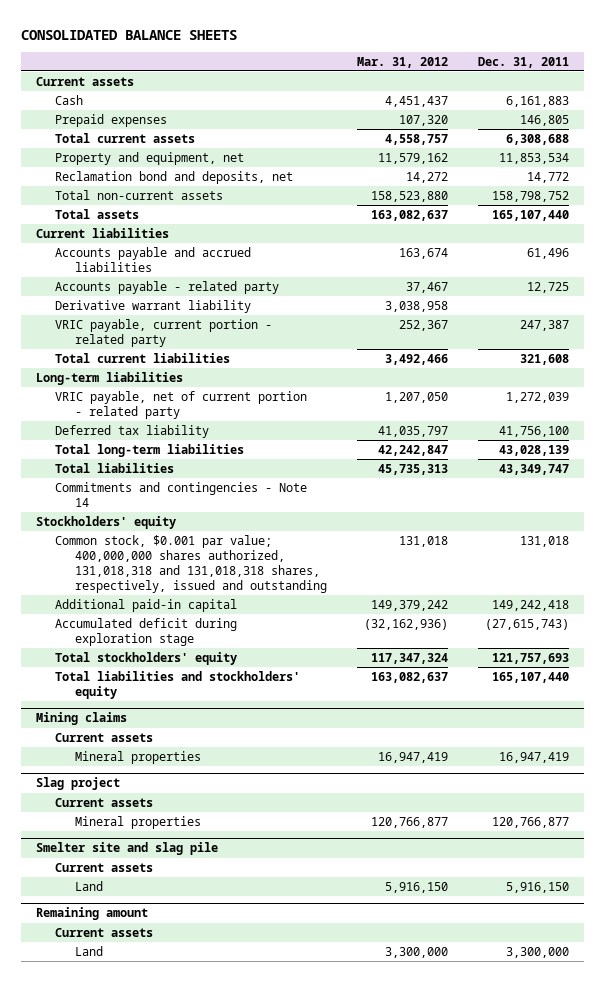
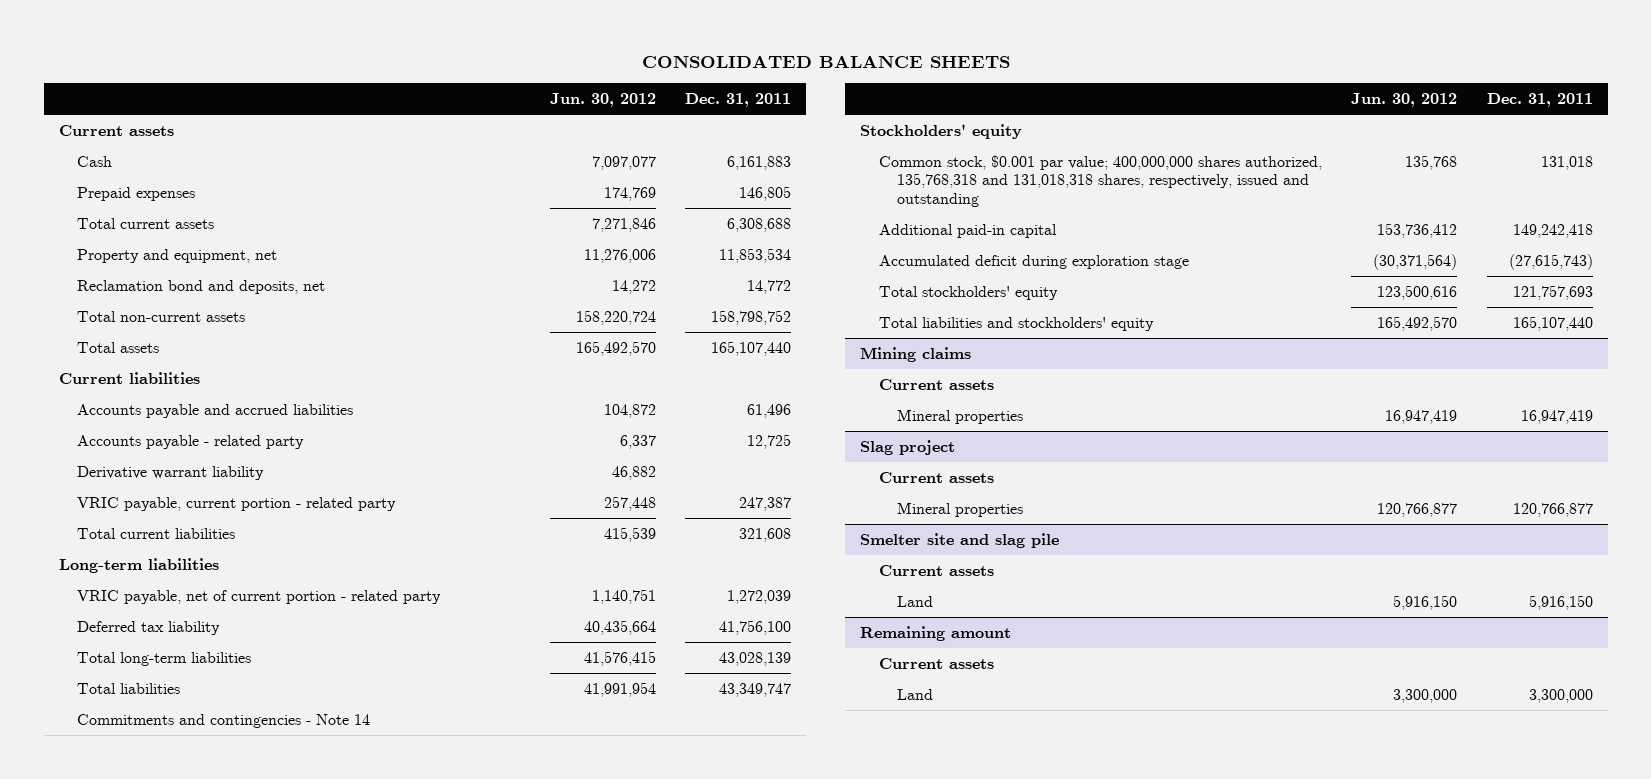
[356,56,448,68] Mar. 31, 2012 -> none
none -> [549,93,656,108] Jun. 30, 2012
[55,534,327,594] Common stock, $0.001 par value; 400,000,000 shares authorized, 131,018,318 and 131,018,318 shares, respectively, issued and outstanding -> [878,154,1322,207] Common stock, $0.001 par value; 400,000,000 shares authorized, 135,768,318 and 131,018,318 shares, respectively, issued and outstanding

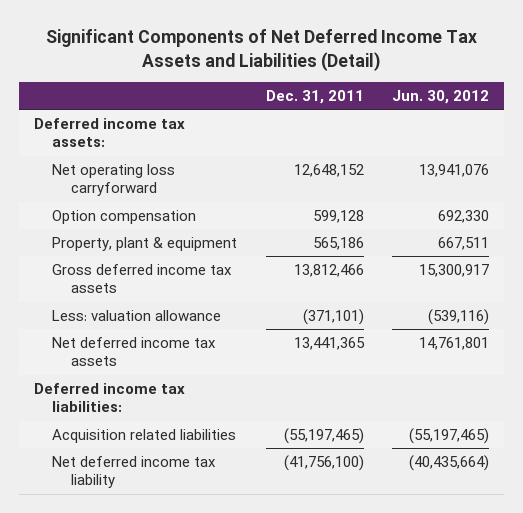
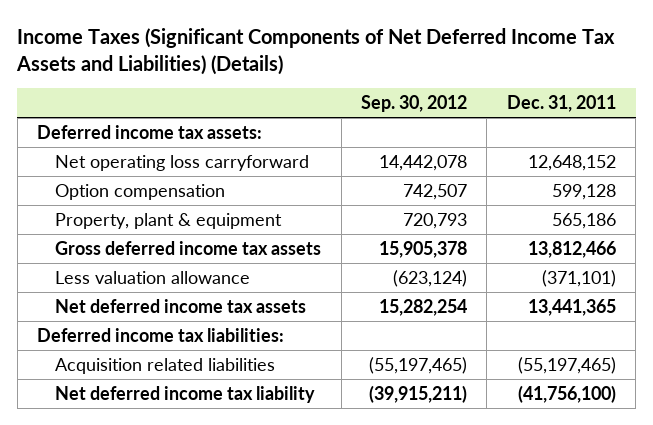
[45,29,477,71] Significant Components of Net Deferred Income Tax Assets and Liabilities (Detail) -> [16,28,616,76] Income Taxes (Significant Components of Net Deferred Income Tax Assets and Liabilities) (Details)
[392,89,490,104] Jun. 30, 2012 -> none
none -> [361,94,468,112] Sep. 30, 2012
[52,310,222,322] Less: valuation allowance -> [55,270,251,284] Less valuation allowance

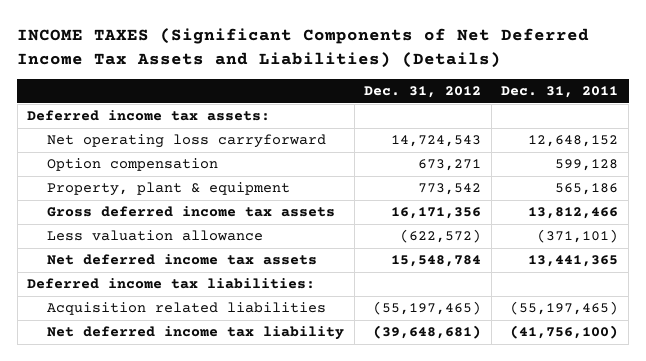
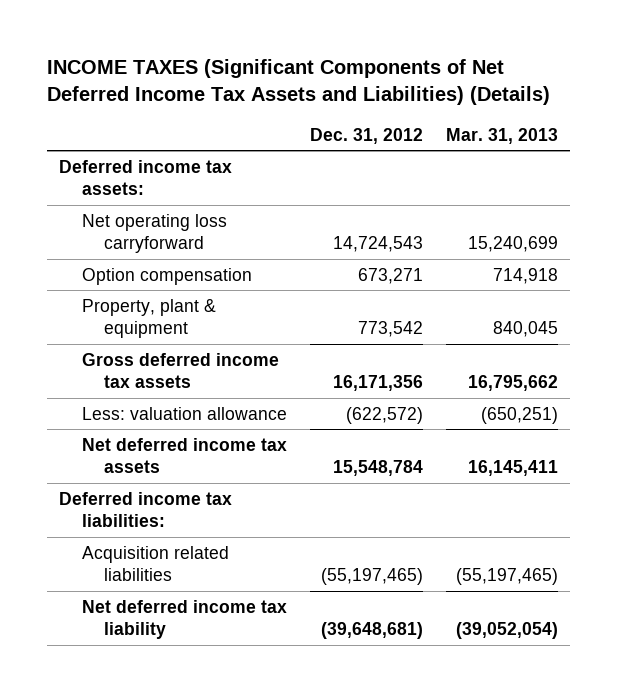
[501,86,619,99] Dec. 31, 2011 -> none
none -> [446,127,559,144] Mar. 31, 2013
[47,230,264,242] Less valuation allowance -> [81,406,287,420] Less: valuation allowance

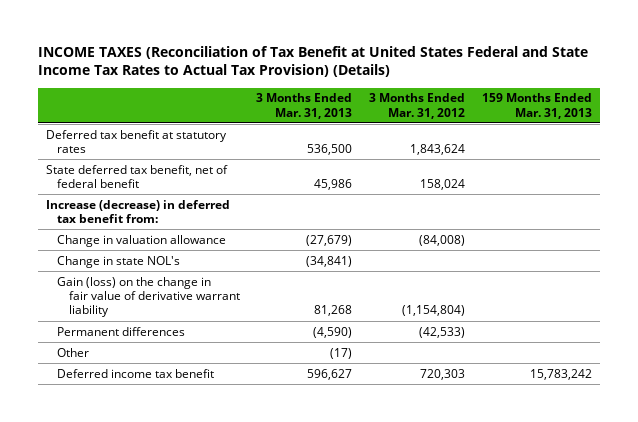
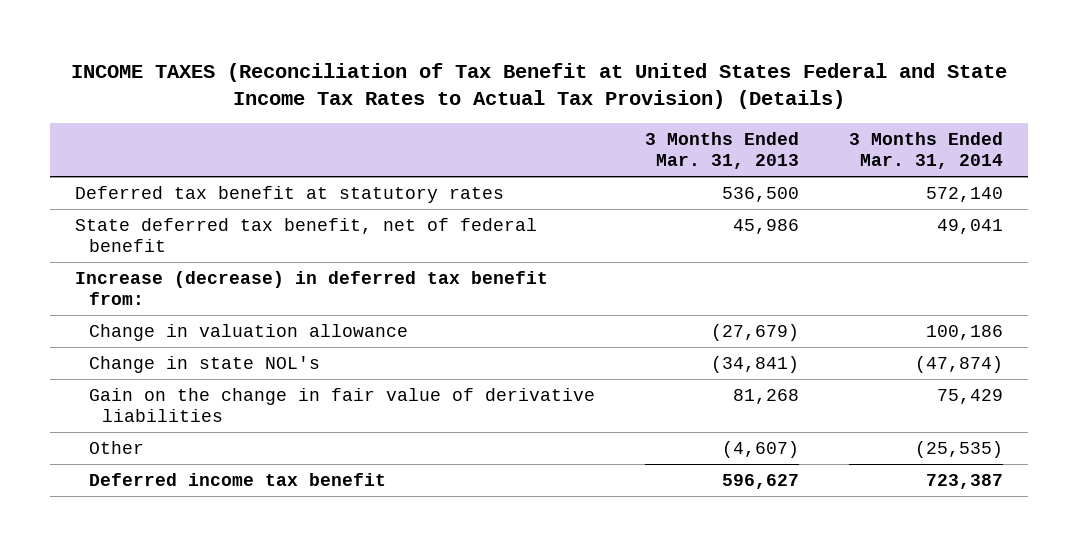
[368,93,465,119] 3 Months Ended Mar. 31, 2012 -> none
[481,93,592,119] 159 Months Ended Mar. 31, 2013 -> none
none -> [848,132,1003,170] 3 Months Ended Mar. 31, 2014
[57,326,186,336] Permanent differences -> none
[57,276,240,318] Gain (loss) on the change in fair value of derivative warrant liability -> [88,387,595,423] Gain on the change in fair value of derivative liabilities
[330,347,353,359] (17) -> [721,440,799,458] (4,607)

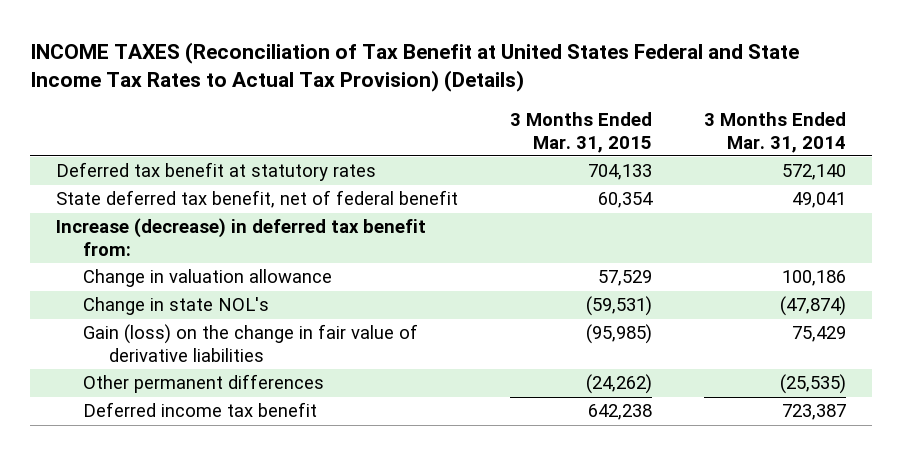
[644,132,799,170] 3 Months Ended Mar. 31, 2013 -> none
none -> [510,112,653,153] 3 Months Ended Mar. 31, 2015
[88,387,595,423] Gain on the change in fair value of derivative liabilities -> [82,324,418,362] Gain (loss) on the change in fair value of derivative liabilities
[88,440,144,454] Other -> [82,374,324,394] Other permanent differences

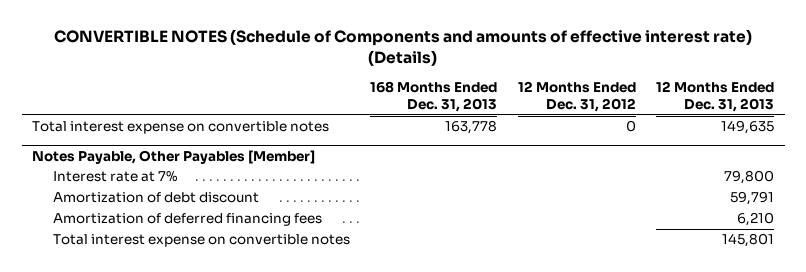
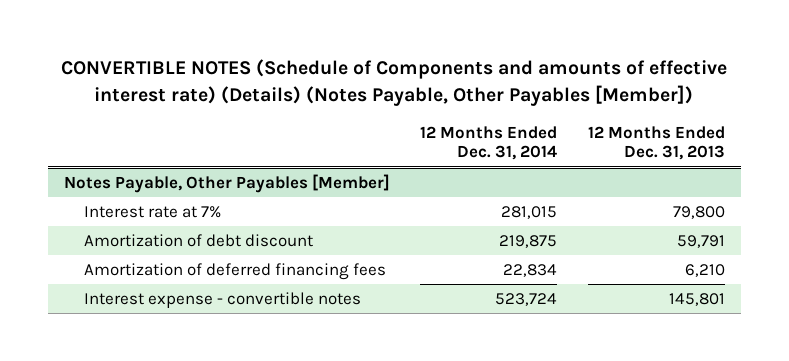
[54,29,753,67] CONVERTIBLE NOTES (Schedule of Components and amounts of effective interest rate) (Details) -> [61,59,728,106] CONVERTIBLE NOTES (Schedule of Components and amounts of effective interest rate) (Details) (Notes Payable, Other Payables [Member])
[370,81,498,113] 168 Months Ended Dec. 31, 2013 -> none
[517,81,636,113] 12 Months Ended Dec. 31, 2012 -> none
none -> [420,125,558,161] 12 Months Ended Dec. 31, 2014
[31,121,329,135] Total interest expense on convertible notes -> none
[52,234,350,248] Total interest expense on convertible notes -> [83,291,361,308] Interest expense - convertible notes

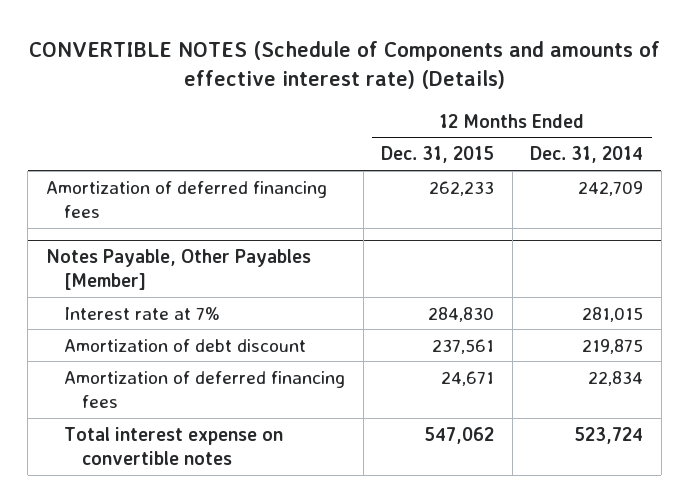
[61,59,728,106] CONVERTIBLE NOTES (Schedule of Components and amounts of effective interest rate) (Details) (Notes Payable, Other Payables [Member]) -> [28,41,660,90] CONVERTIBLE NOTES (Schedule of Components and amounts of effective interest rate) (Details)
[588,125,726,161] 12 Months Ended Dec. 31, 2013 -> none
none -> [381,146,495,164] Dec. 31, 2015
none -> [45,180,327,218] Amortization of deferred financing fees
[83,291,361,308] Interest expense - convertible notes -> [64,426,284,465] Total interest expense on convertible notes

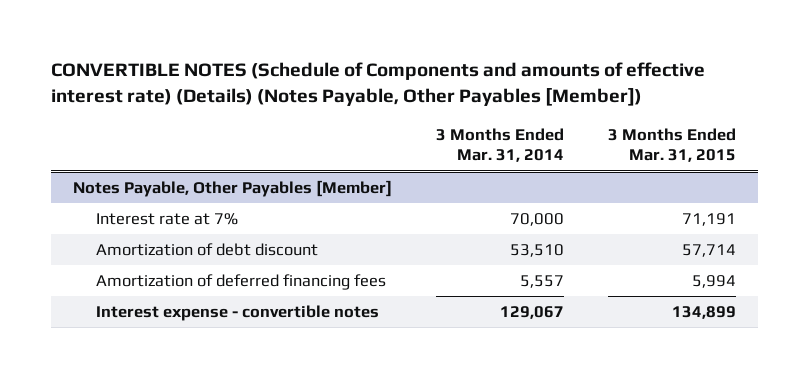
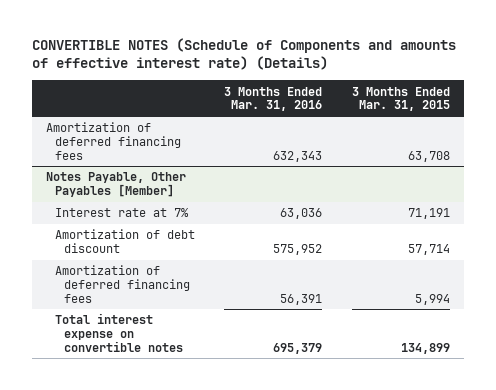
[50,62,705,107] CONVERTIBLE NOTES (Schedule of Components and amounts of effective interest rate) (Details) (Notes Payable, Other Payables [Member]) -> [31,38,456,71] CONVERTIBLE NOTES (Schedule of Components and amounts of effective interest rate) (Details)
[436,127,565,163] 3 Months Ended Mar. 31, 2014 -> none
none -> [224,86,323,112] 3 Months Ended Mar. 31, 2016
none -> [46,122,182,160] Amortization of deferred financing fees
[95,305,379,322] Interest expense - convertible notes -> [55,313,183,352] Total interest expense on convertible notes

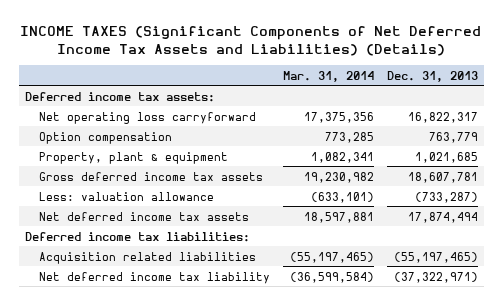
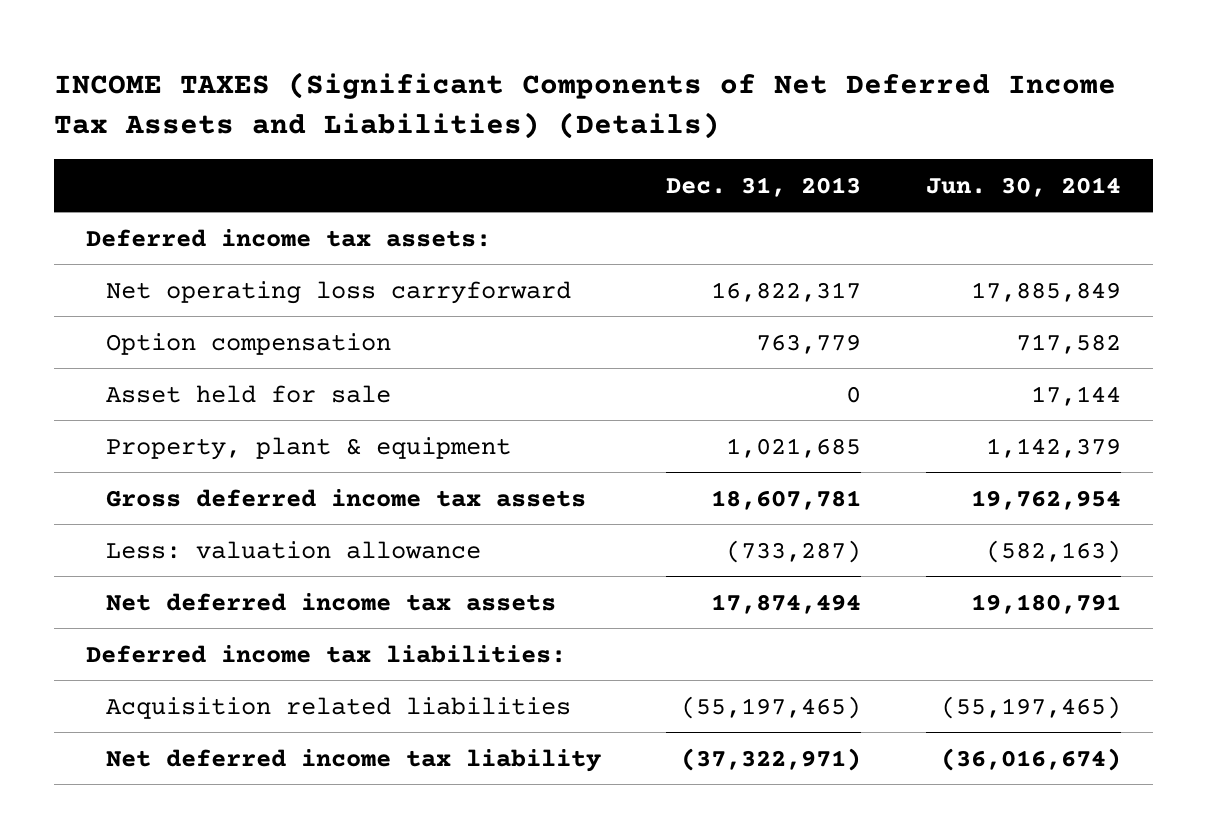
[282,70,374,82] Mar. 31, 2014 -> none
none -> [925,176,1121,197] Jun. 30, 2014
none -> [105,384,391,403] Asset held for sale

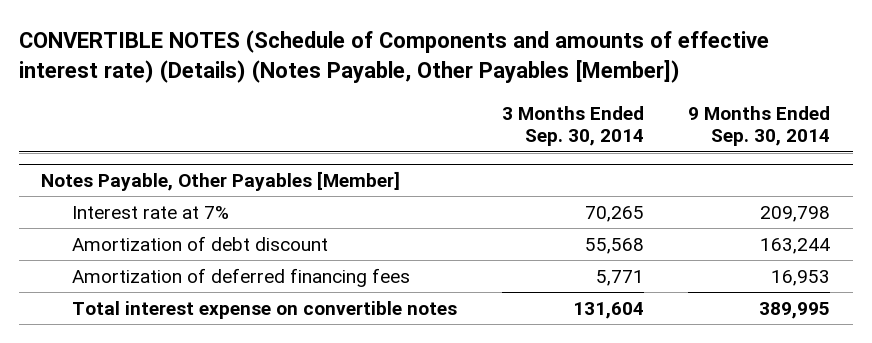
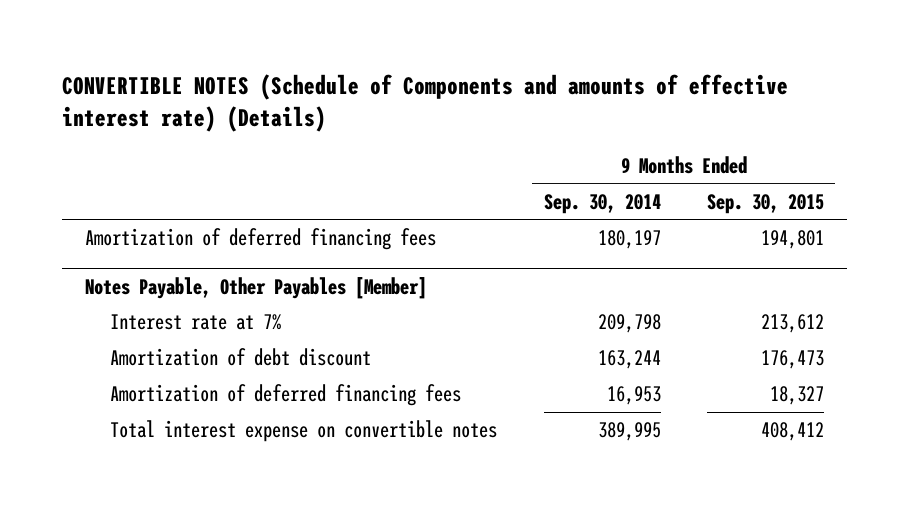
[18,30,769,83] CONVERTIBLE NOTES (Schedule of Components and amounts of effective interest rate) (Details) (Notes Payable, Other Payables [Member]) -> [61,73,788,133] CONVERTIBLE NOTES (Schedule of Components and amounts of effective interest rate) (Details)
[501,105,644,147] 3 Months Ended Sep. 30, 2014 -> none
none -> [706,193,824,214] Sep. 30, 2015
none -> [84,228,436,251] Amortization of deferred financing fees

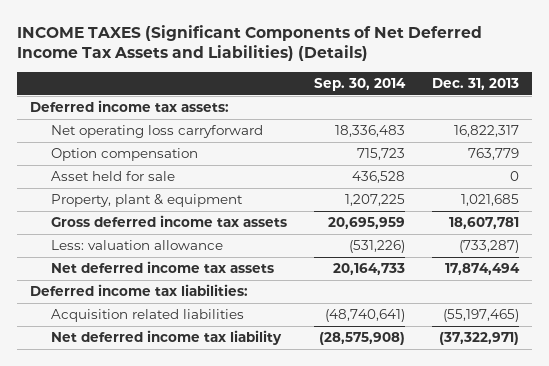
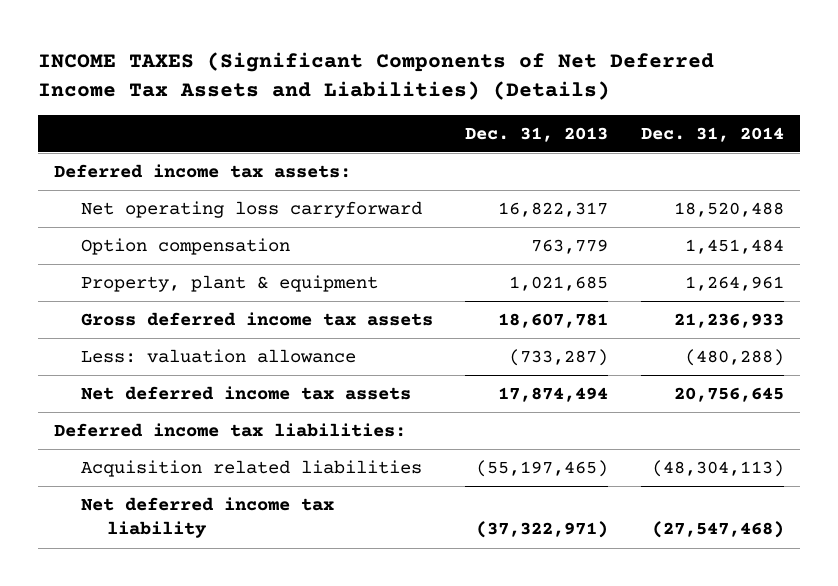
[314,77,407,91] Sep. 30, 2014 -> none
none -> [641,126,785,142] Dec. 31, 2014
[51,171,176,182] Asset held for sale -> none

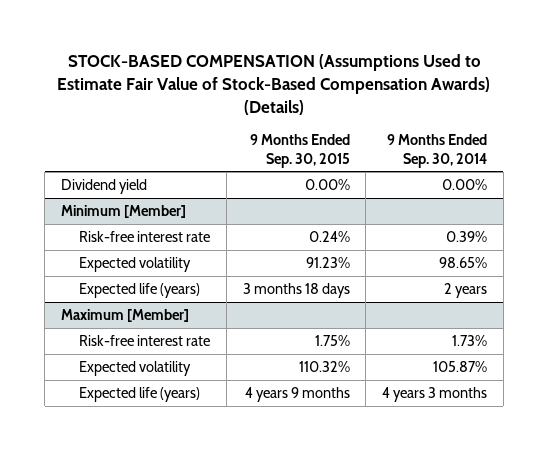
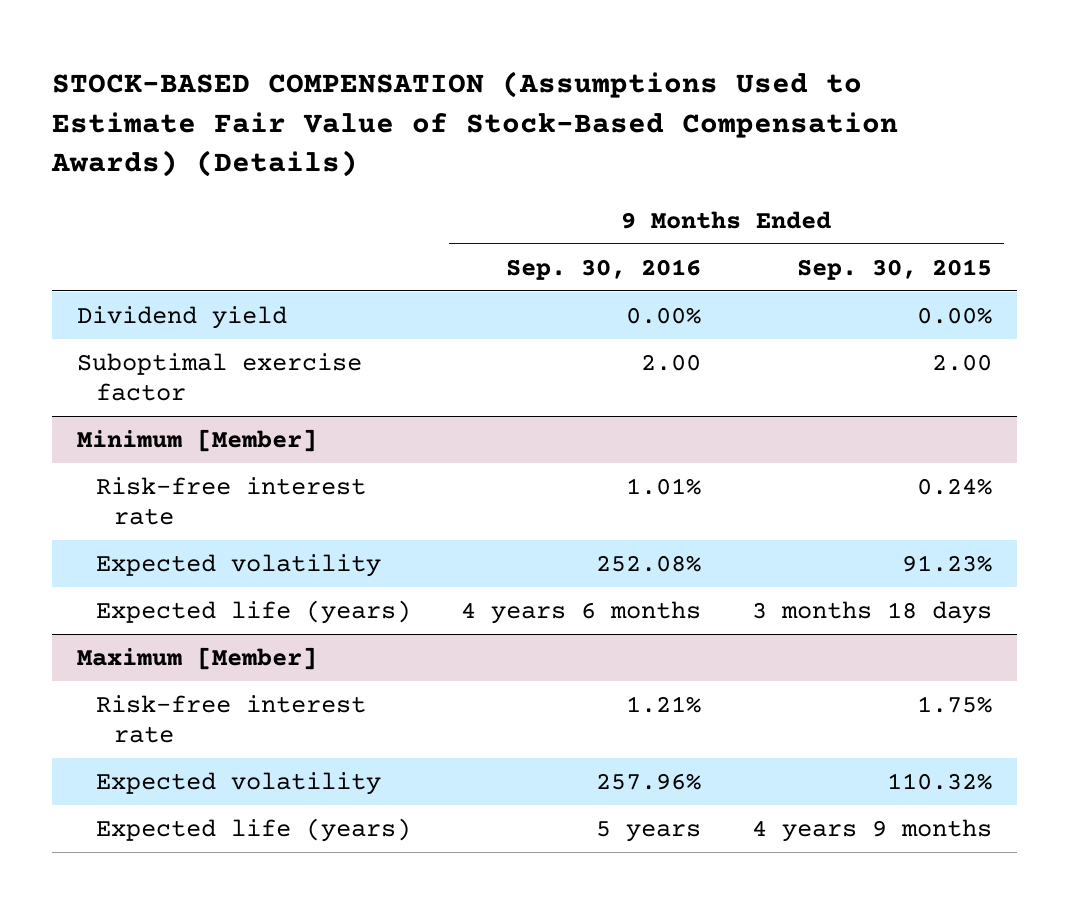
[386,134,487,168] 9 Months Ended Sep. 30, 2014 -> none
none -> [506,258,702,280] Sep. 30, 2016
none -> [77,352,363,402] Suboptimal exercise factor

